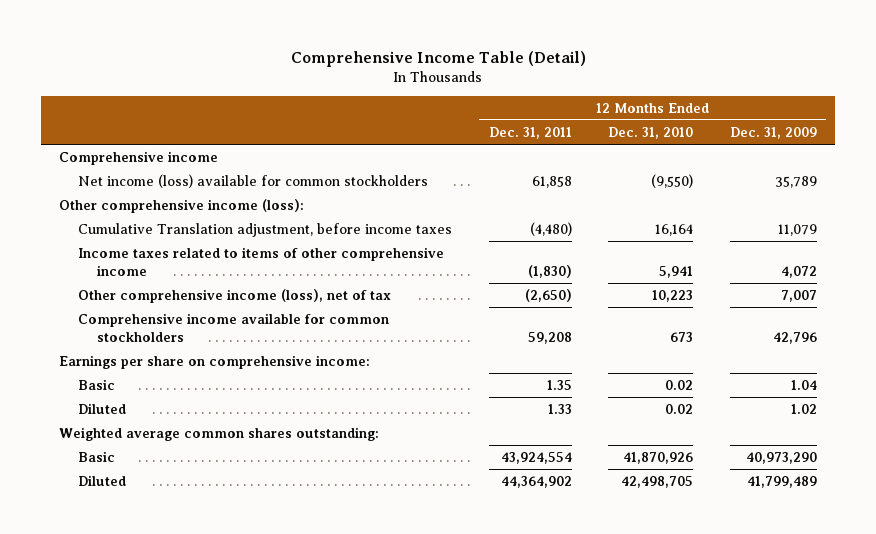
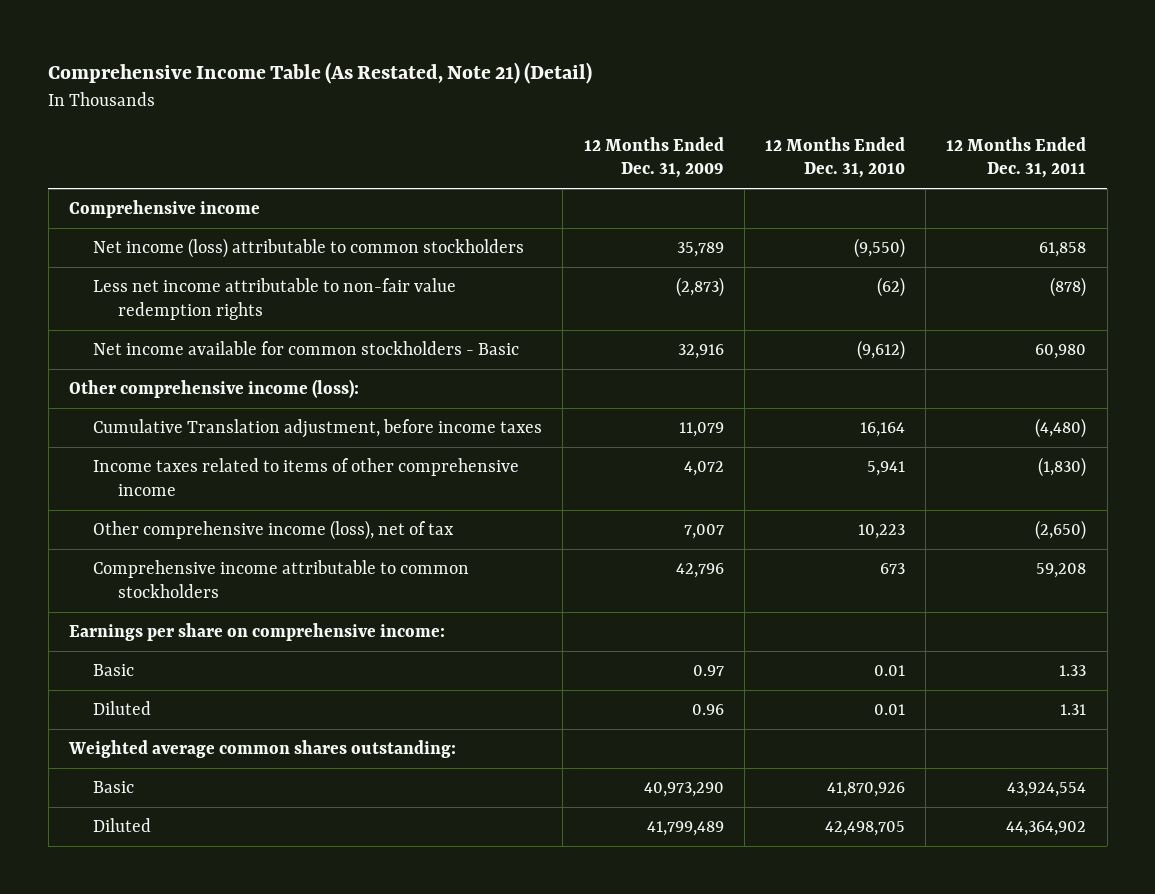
[290,50,586,67] Comprehensive Income Table (Detail) -> [48,62,593,85] Comprehensive Income Table (As Restated, Note 21) (Detail)
[77,173,428,188] Net income (loss) available for common stockholders -> [93,238,525,259] Net income (loss) attributable to common stockholders
none -> [93,278,457,320] Less net income attributable to non-fair value redemption rights
none -> [93,341,520,356] Net income available for common stockholders - Basic
[77,312,389,343] Comprehensive income available for common stockholders -> [93,560,470,598] Comprehensive income attributable to common stockholders
[546,379,572,390] 1.35 -> [1059,665,1087,677] 1.33
[665,379,694,390] 0.02 -> [873,665,905,677] 0.01
[790,379,817,390] 1.04 -> [692,665,724,677] 0.97
[547,403,572,414] 1.33 -> [1060,704,1087,716] 1.31
[665,403,694,414] 0.02 -> [873,704,905,716] 0.01
[790,403,817,414] 1.02 -> [691,704,724,716] 0.96

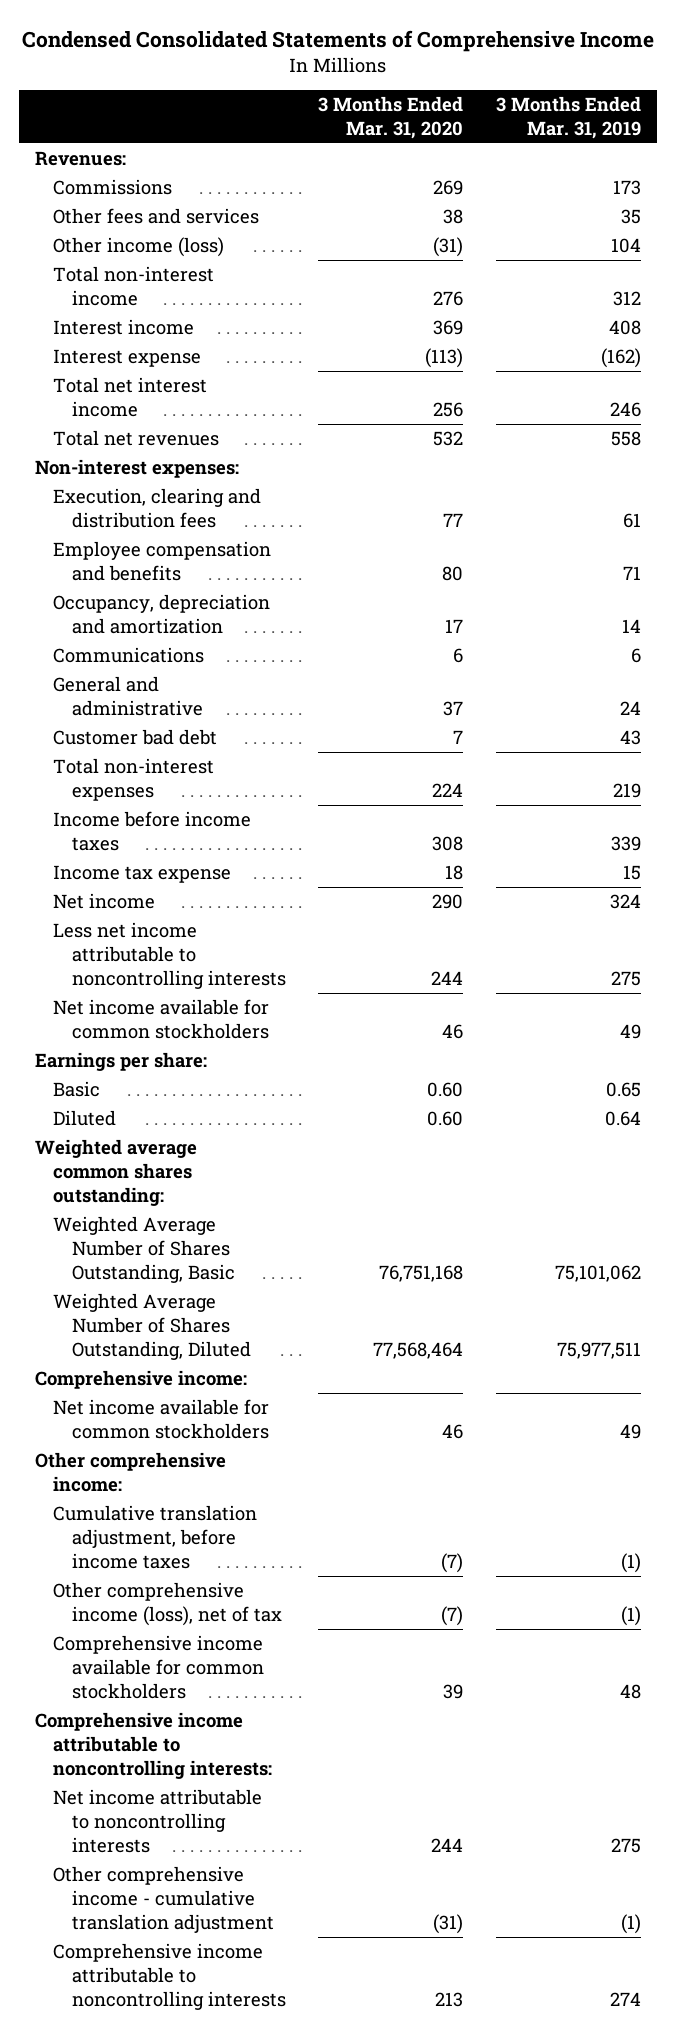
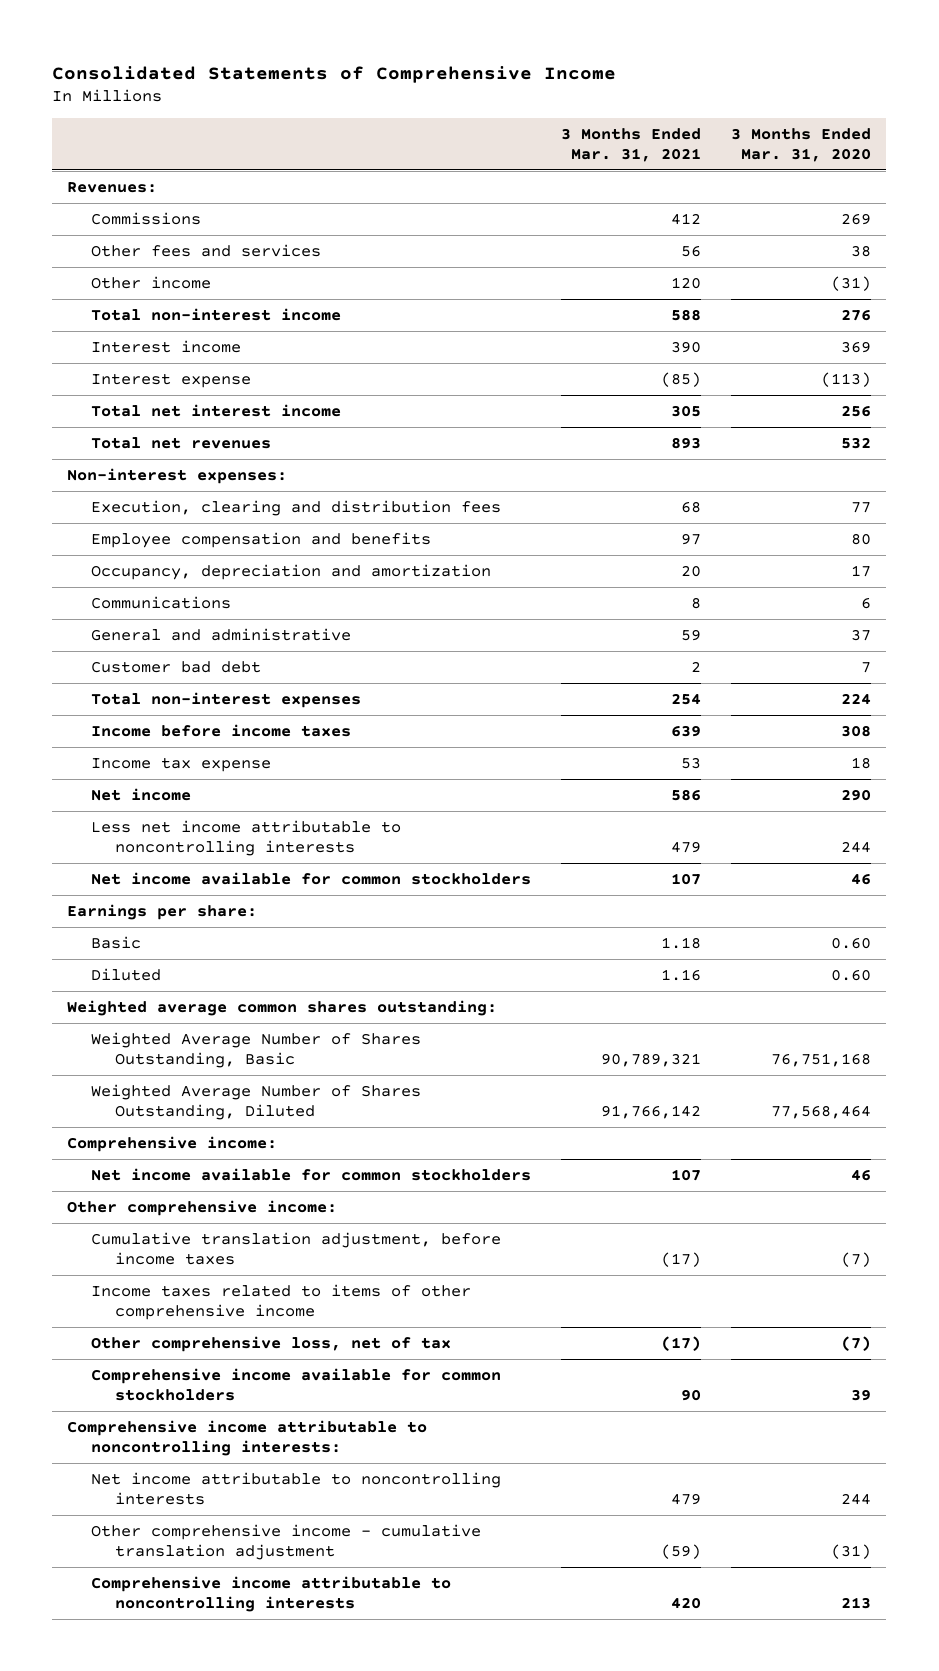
[21,30,654,53] Condensed Consolidated Statements of Comprehensive Income -> [52,65,617,83] Consolidated Statements of Comprehensive Income
[495,96,641,140] 3 Months Ended Mar. 31, 2019 -> none
none -> [561,127,702,163] 3 Months Ended Mar. 31, 2021
[53,237,225,258] Other income (loss) -> [91,275,212,289] Other income
none -> [91,1283,472,1320] Income taxes related to items of other comprehensive income
[53,1582,282,1626] Other comprehensive income (loss), net of tax -> [91,1335,452,1352] Other comprehensive loss, net of tax

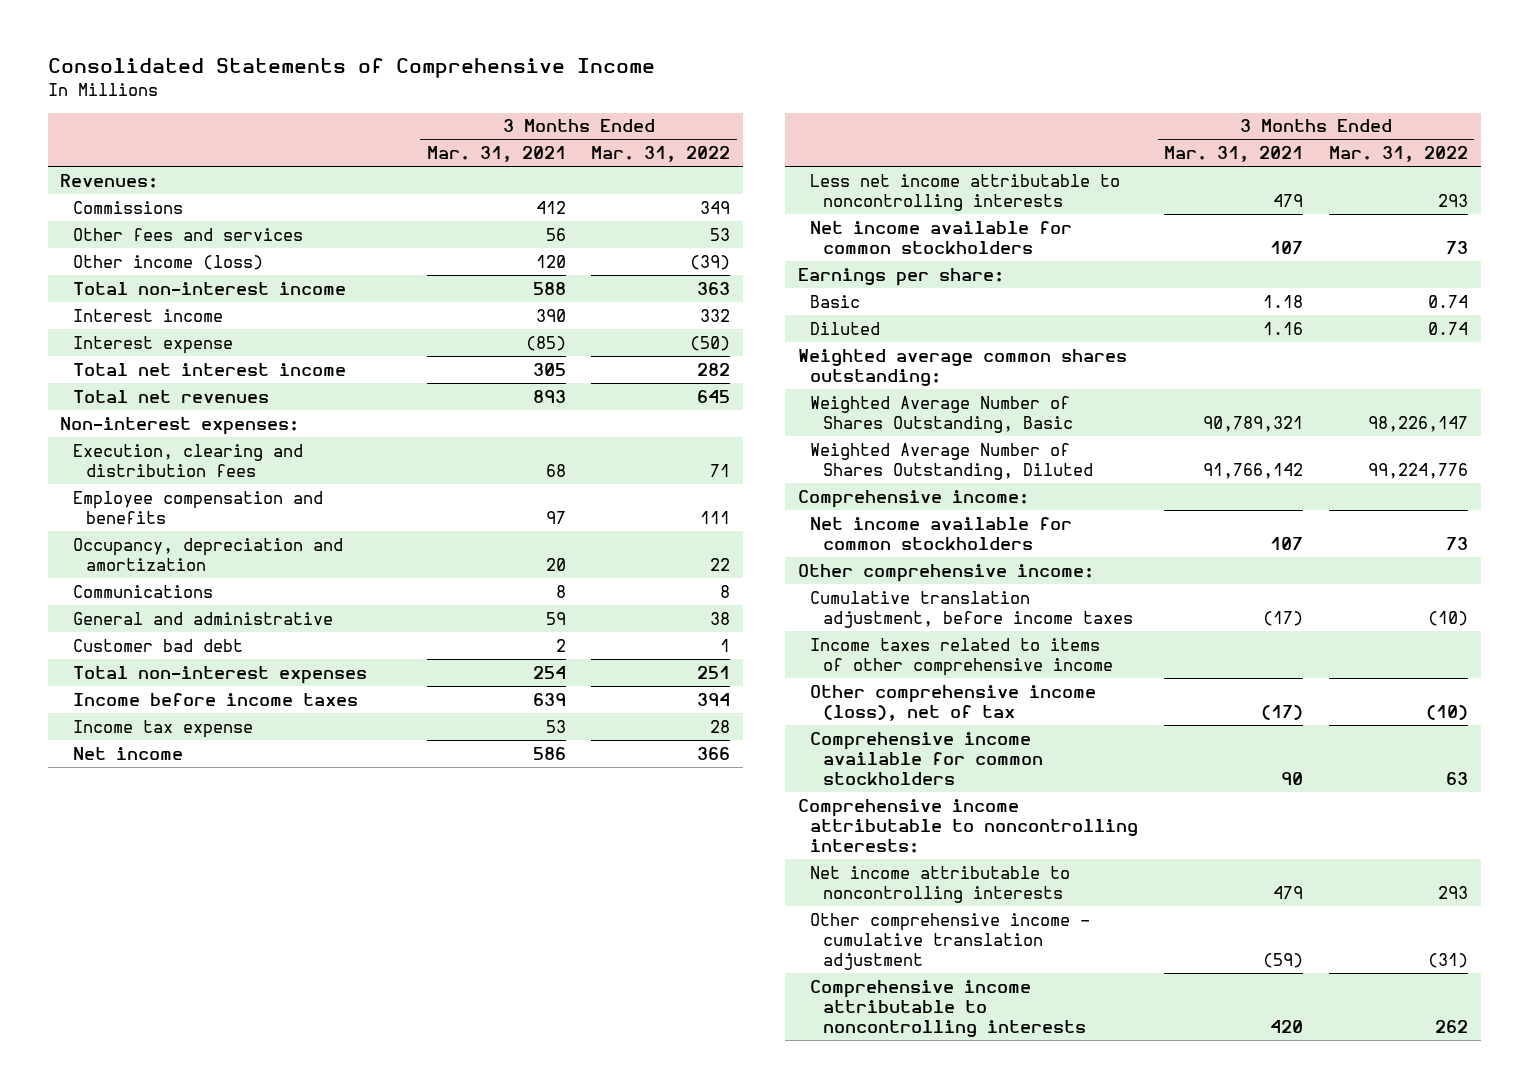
[731,127,872,163] 3 Months Ended Mar. 31, 2020 -> none
none -> [591,146,731,163] Mar. 31, 2022
[91,275,212,289] Other income -> [73,254,264,270] Other income (loss)
[91,1335,452,1352] Other comprehensive loss, net of tax -> [810,684,1097,721] Other comprehensive income (loss), net of tax

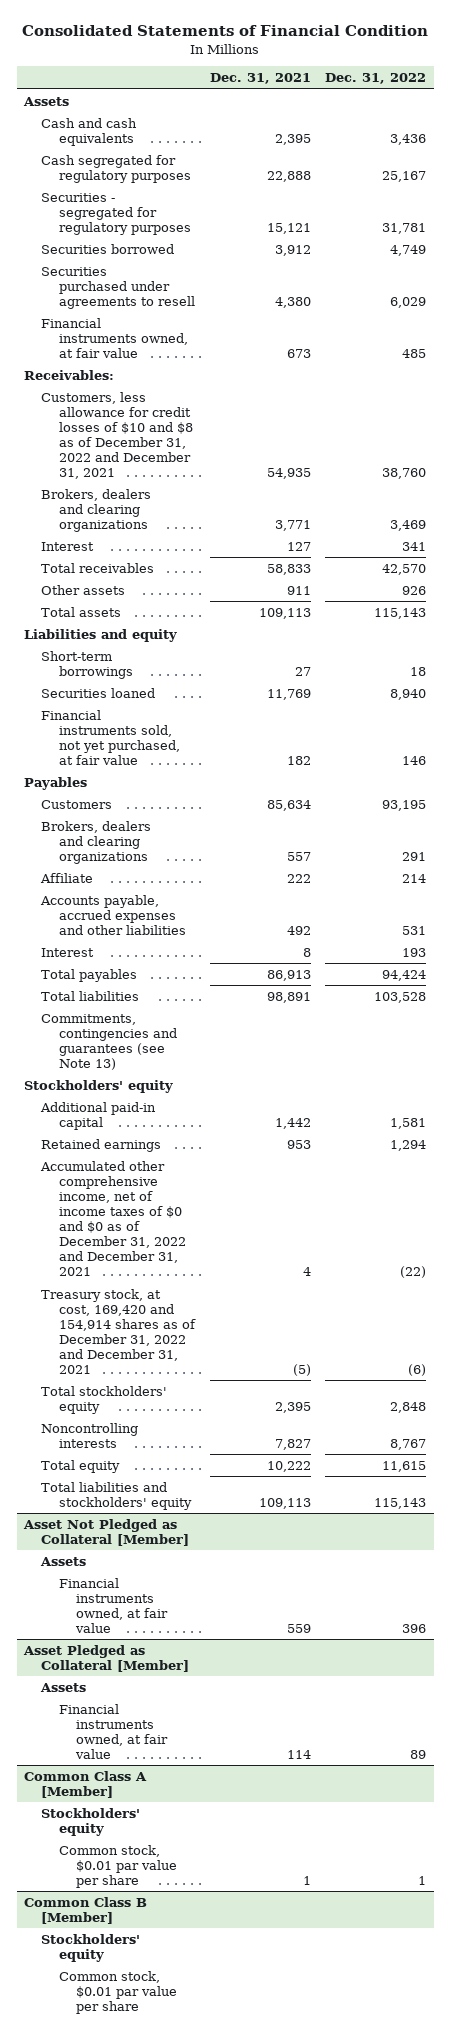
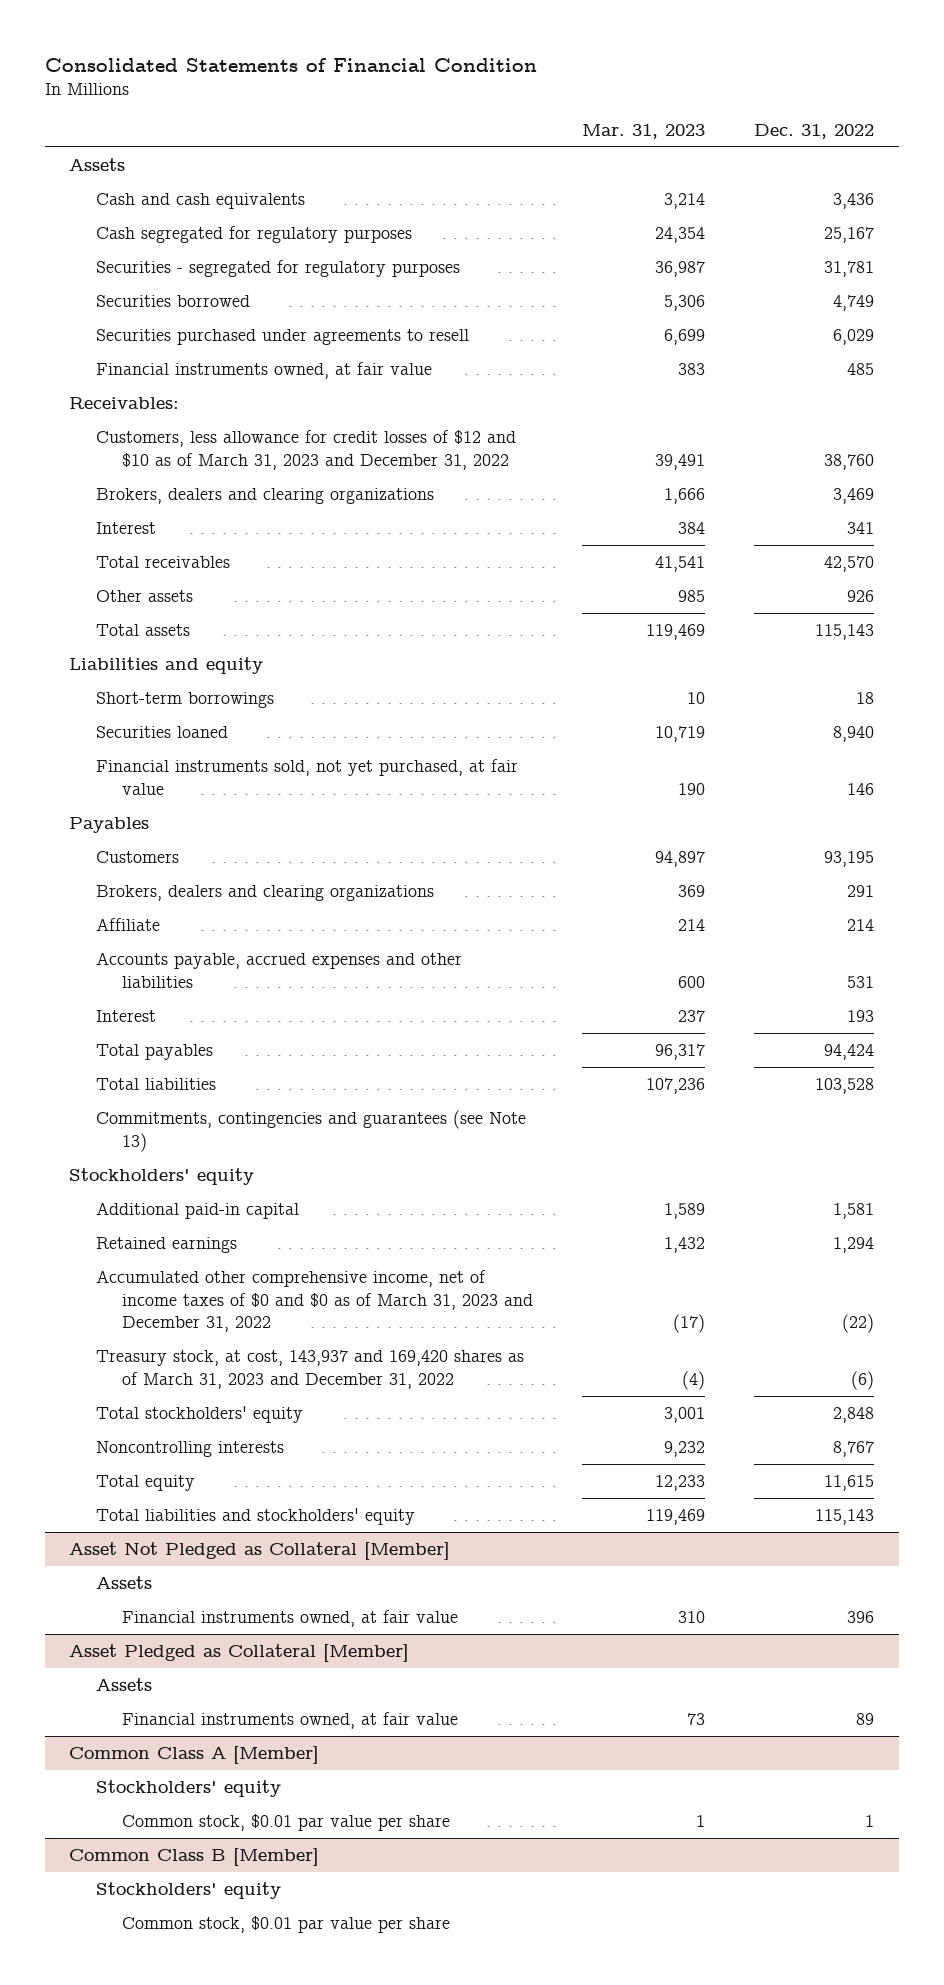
[209,73,311,85] Dec. 31, 2021 -> none
none -> [582,123,706,139] Mar. 31, 2023
[41,391,193,479] Customers, less allowance for credit losses of $10 and $8 as of December 31, 2022 and December 31, 2021 -> [95,430,516,470] Customers, less allowance for credit losses of $12 and $10 as of March 31, 2023 and December 31, 2022
[40,1160,186,1277] Accumulated other comprehensive income, net of income taxes of $0 and $0 as of December 31, 2022 and December 31, 2021 -> [95,1270,533,1333] Accumulated other comprehensive income, net of income taxes of $0 and $0 as of March 31, 2023 and December 31, 2022
[41,1288,196,1374] Treasury stock, at cost, 169,420 and 154,914 shares as of December 31, 2022 and December 31, 2021 -> [95,1350,524,1389] Treasury stock, at cost, 143,937 and 169,420 shares as of March 31, 2023 and December 31, 2022

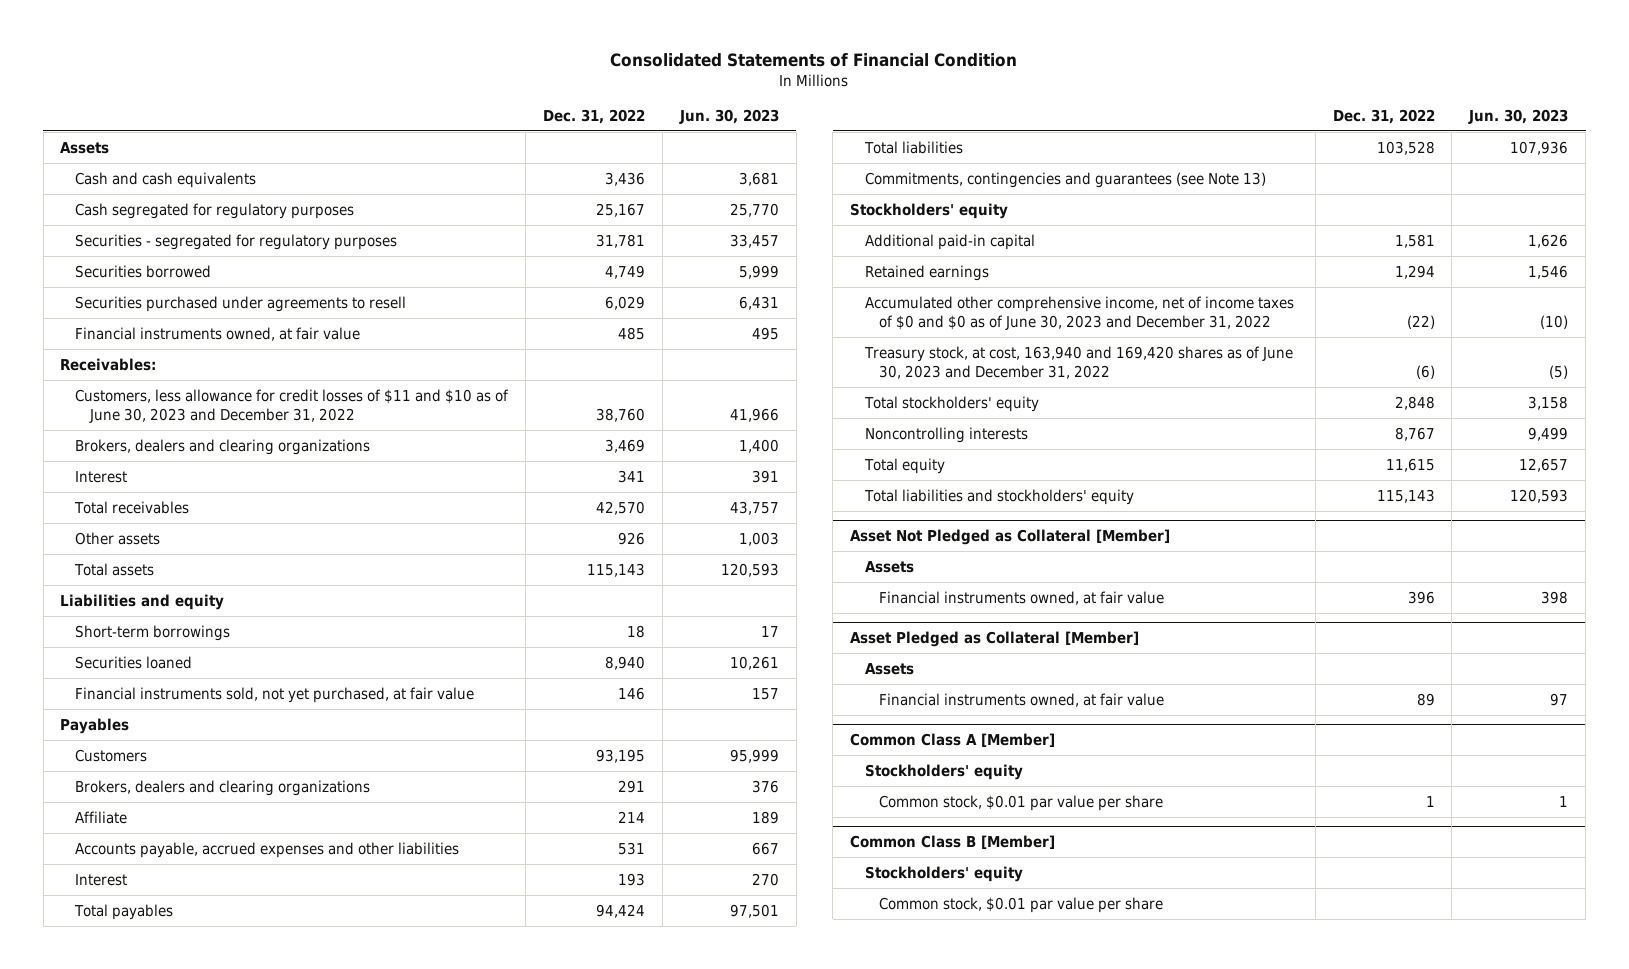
[582,123,706,139] Mar. 31, 2023 -> none
none -> [678,109,779,125] Jun. 30, 2023
[95,430,516,470] Customers, less allowance for credit losses of $12 and $10 as of March 31, 2023 and December 31, 2022 -> [75,388,510,423] Customers, less allowance for credit losses of $11 and $10 as of June 30, 2023 and December 31, 2022
[95,1270,533,1333] Accumulated other comprehensive income, net of income taxes of $0 and $0 as of March 31, 2023 and December 31, 2022 -> [864,295,1294,330] Accumulated other comprehensive income, net of income taxes of $0 and $0 as of June 30, 2023 and December 31, 2022
[95,1350,524,1389] Treasury stock, at cost, 143,937 and 169,420 shares as of March 31, 2023 and December 31, 2022 -> [863,345,1293,379] Treasury stock, at cost, 163,940 and 169,420 shares as of June 30, 2023 and December 31, 2022

